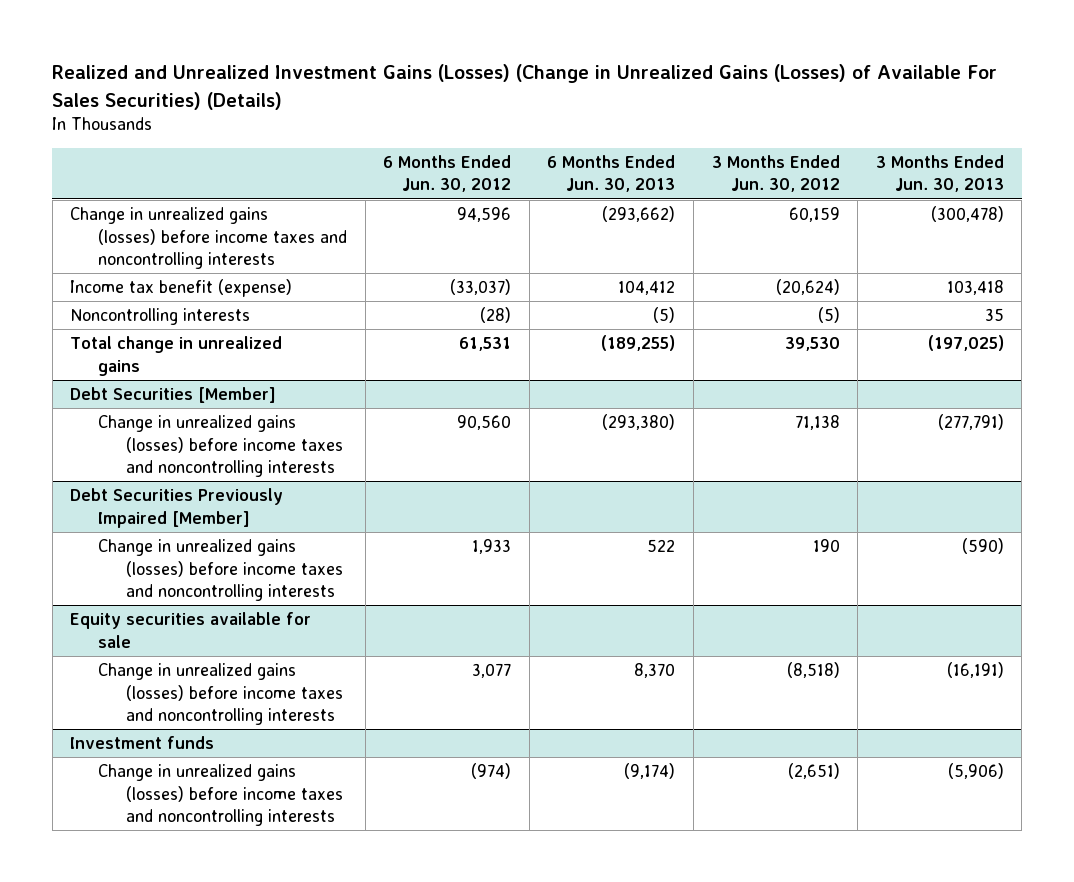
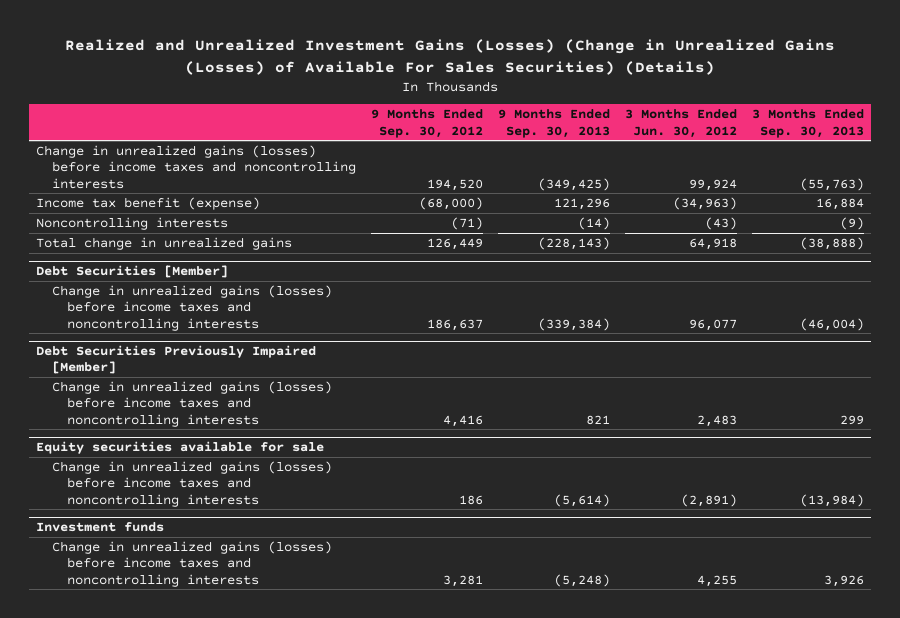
[383,154,512,193] 6 Months Ended Jun. 30, 2012 -> none
[547,154,676,193] 6 Months Ended Jun. 30, 2013 -> none
[875,154,1004,193] 3 Months Ended Jun. 30, 2013 -> none
none -> [370,109,483,138] 9 Months Ended Sep. 30, 2012
none -> [497,109,610,138] 9 Months Ended Sep. 30, 2013
none -> [751,109,864,138] 3 Months Ended Sep. 30, 2013
[788,207,840,223] 60,159 -> [688,178,737,191] 99,924
[775,279,840,296] (20,624) -> [672,196,737,210] (34,963)
[817,307,840,324] (5) -> [704,216,737,230] (43)
[784,337,840,352] 39,530 -> [688,237,737,250] 64,918
[794,415,840,431] 71,138 -> [688,318,737,331] 96,077
[812,539,840,553] 190 -> [696,414,737,427] 2,483
[786,662,840,679] (8,518) -> [680,493,737,507] (2,891)
[787,763,840,780] (2,651) -> [696,574,737,587] 4,255

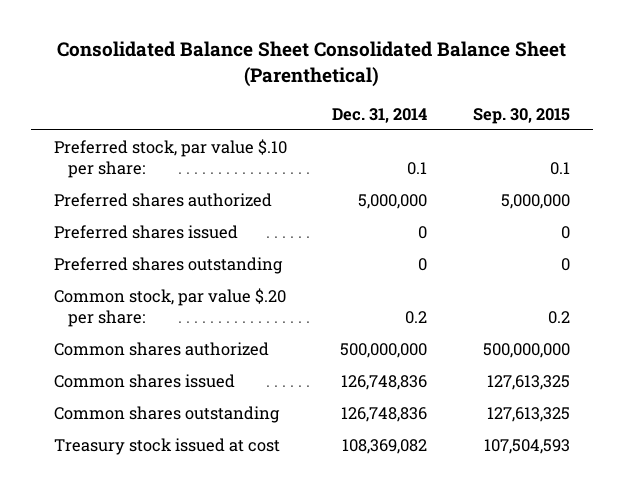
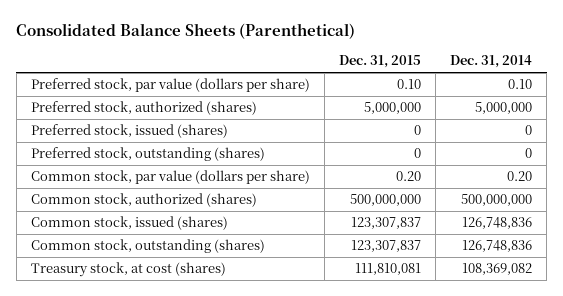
[56,41,566,87] Consolidated Balance Sheet Consolidated Balance Sheet (Parenthetical) -> [16,23,356,40] Consolidated Balance Sheets (Parenthetical)
[473,107,571,124] Sep. 30, 2015 -> none
none -> [338,55,421,69] Dec. 31, 2015
[53,138,287,179] Preferred stock, par value $.10 per share: -> [30,78,310,93] Preferred stock, par value (dollars per share)
[407,162,428,176] 0.1 -> [508,79,533,90] 0.10
[53,192,272,207] Preferred shares authorized -> [30,101,257,116] Preferred stock, authorized (shares)
[53,224,238,239] Preferred shares issued -> [30,124,228,139] Preferred stock, issued (shares)
[53,256,283,274] Preferred shares outstanding -> [30,147,265,162] Preferred stock, outstanding (shares)
[53,287,286,328] Common stock, par value $.20 per share: -> [30,170,310,185] Common stock, par value (dollars per share)
[405,311,428,325] 0.2 -> [507,171,533,182] 0.20
[53,341,269,356] Common shares authorized -> [30,193,257,208] Common stock, authorized (shares)
[53,373,235,388] Common shares issued -> [30,216,228,231] Common stock, issued (shares)
[53,405,280,423] Common shares outstanding -> [30,239,265,254] Common stock, outstanding (shares)
[53,437,280,455] Treasury stock issued at cost -> [30,262,226,278] Treasury stock, at cost (shares)

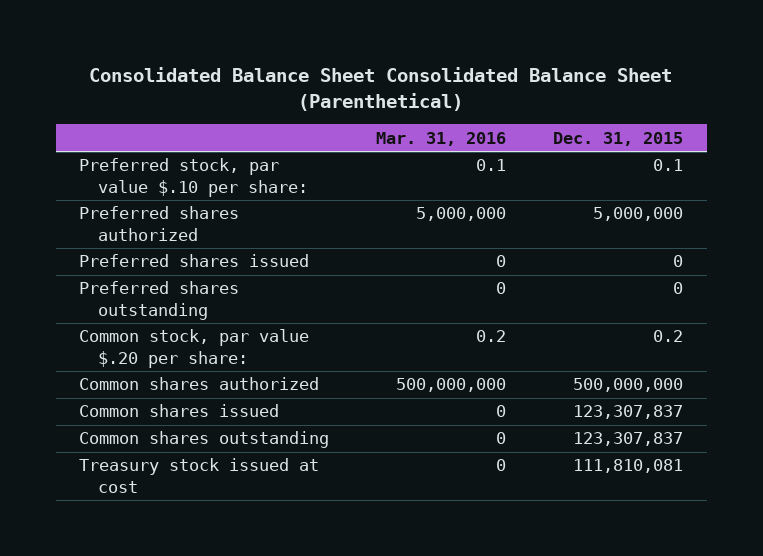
[16,23,356,40] Consolidated Balance Sheets (Parenthetical) -> [89,66,673,111] Consolidated Balance Sheet Consolidated Balance Sheet (Parenthetical)
[450,55,533,69] Dec. 31, 2014 -> none
none -> [376,131,507,146] Mar. 31, 2016
[30,78,310,93] Preferred stock, par value (dollars per share) -> [79,158,309,197] Preferred stock, par value $.10 per share:
[396,79,421,90] 0.10 -> [653,159,684,172] 0.1
[30,101,257,116] Preferred stock, authorized (shares) -> [79,206,240,241] Preferred shares authorized
[30,124,228,139] Preferred stock, issued (shares) -> [79,254,310,268] Preferred shares issued
[30,147,265,162] Preferred stock, outstanding (shares) -> [79,281,240,320] Preferred shares outstanding
[30,170,310,185] Common stock, par value (dollars per share) -> [79,329,310,368] Common stock, par value $.20 per share:
[395,171,421,182] 0.20 -> [653,330,684,343] 0.2
[30,193,257,208] Common stock, authorized (shares) -> [79,377,320,391] Common shares authorized
[30,216,228,231] Common stock, issued (shares) -> [79,404,280,418] Common shares issued
[30,239,265,254] Common stock, outstanding (shares) -> [79,431,330,449] Common shares outstanding
[30,262,226,278] Treasury stock, at cost (shares) -> [79,458,320,493] Treasury stock issued at cost

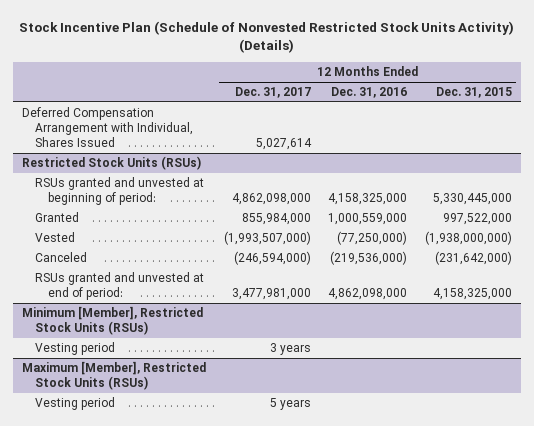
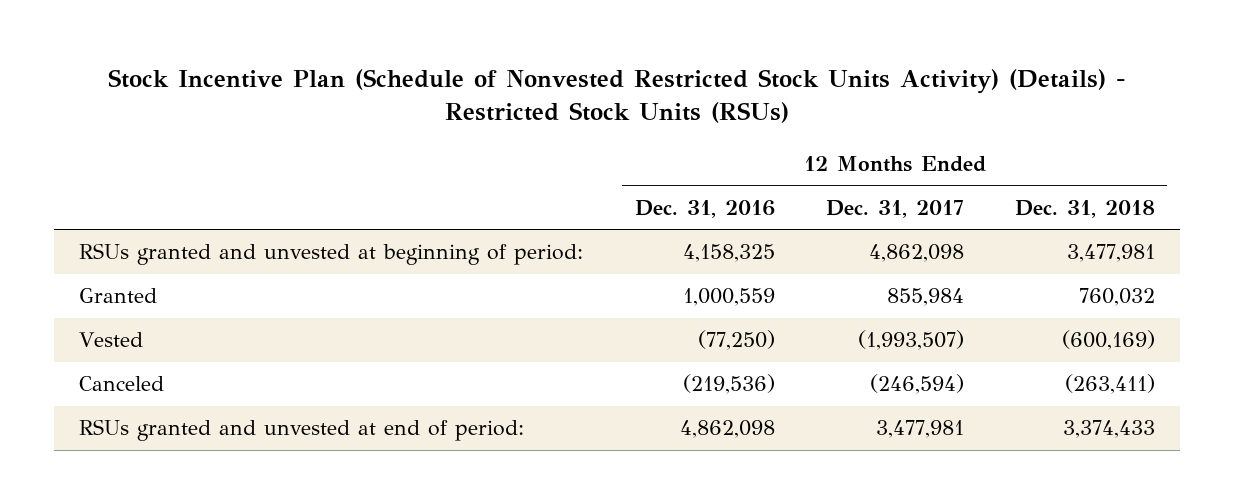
[18,20,514,54] Stock Incentive Plan (Schedule of Nonvested Restricted Stock Units Activity) (Details) -> [108,69,1127,124] Stock Incentive Plan (Schedule of Nonvested Restricted Stock Units Activity) (Details) - Restricted Stock Units (RSUs)
[435,87,512,99] Dec. 31, 2015 -> none
none -> [1014,199,1155,218] Dec. 31, 2018
[22,107,194,148] Deferred Compensation Arrangement with Individual, Shares Issued -> none
[22,156,202,171] Restricted Stock Units (RSUs) -> none
[22,306,204,336] Minimum [Member], Restricted Stock Units (RSUs) -> none
[35,342,116,356] Vesting period -> none
[22,361,207,391] Maximum [Member], Restricted Stock Units (RSUs) -> none
[35,397,116,411] Vesting period -> none
[231,193,311,206] 4,862,098,000 -> [868,244,964,263] 4,862,098
[328,193,408,206] 4,158,325,000 -> [682,244,775,263] 4,158,325
[241,213,311,226] 855,984,000 -> [886,288,964,307] 855,984
[328,213,408,226] 1,000,559,000 -> [682,288,775,307] 1,000,559
[223,231,311,246] (1,993,507,000) -> [857,330,964,351] (1,993,507)
[337,231,408,246] (77,250,000) -> [697,330,775,351] (77,250)
[233,251,311,266] (246,594,000) -> [869,374,964,395] (246,594)
[330,251,408,266] (219,536,000) -> [682,374,775,395] (219,536)
[231,288,311,301] 3,477,981,000 -> [875,420,964,439] 3,477,981
[328,288,408,301] 4,862,098,000 -> [679,420,775,439] 4,862,098

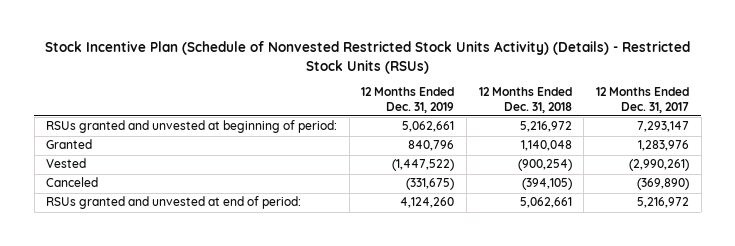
[634,199,775,218] Dec. 31, 2016 -> none
none -> [361,87,455,113] 12 Months Ended Dec. 31, 2019
[868,244,964,263] 4,862,098 -> [636,121,689,133] 7,293,147
[1066,244,1155,263] 3,477,981 -> [519,121,572,133] 5,216,972
[886,288,964,307] 855,984 -> [637,140,689,152] 1,283,976
[1078,288,1155,307] 760,032 -> [520,140,572,152] 1,140,048
[857,330,964,351] (1,993,507) -> [628,159,689,172] (2,990,261)
[1061,330,1155,351] (600,169) -> [517,159,572,172] (900,254)
[869,374,964,395] (246,594) -> [636,178,689,191] (369,890)
[1064,374,1155,395] (263,411) -> [521,178,572,191] (394,105)
[875,420,964,439] 3,477,981 -> [636,197,689,209] 5,216,972
[1062,420,1155,439] 3,374,433 -> [519,197,572,209] 5,062,661

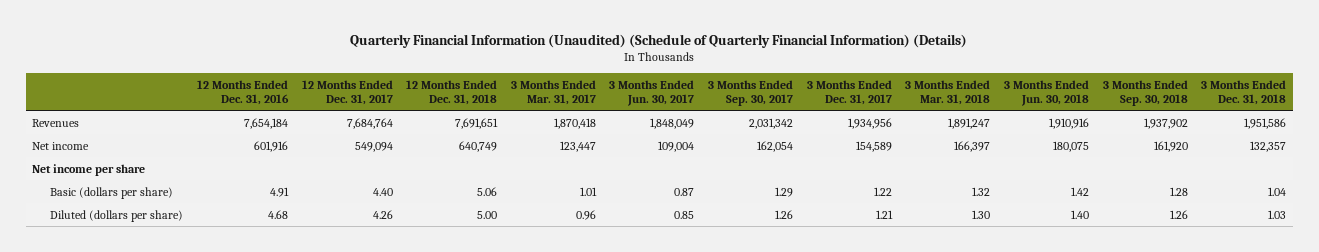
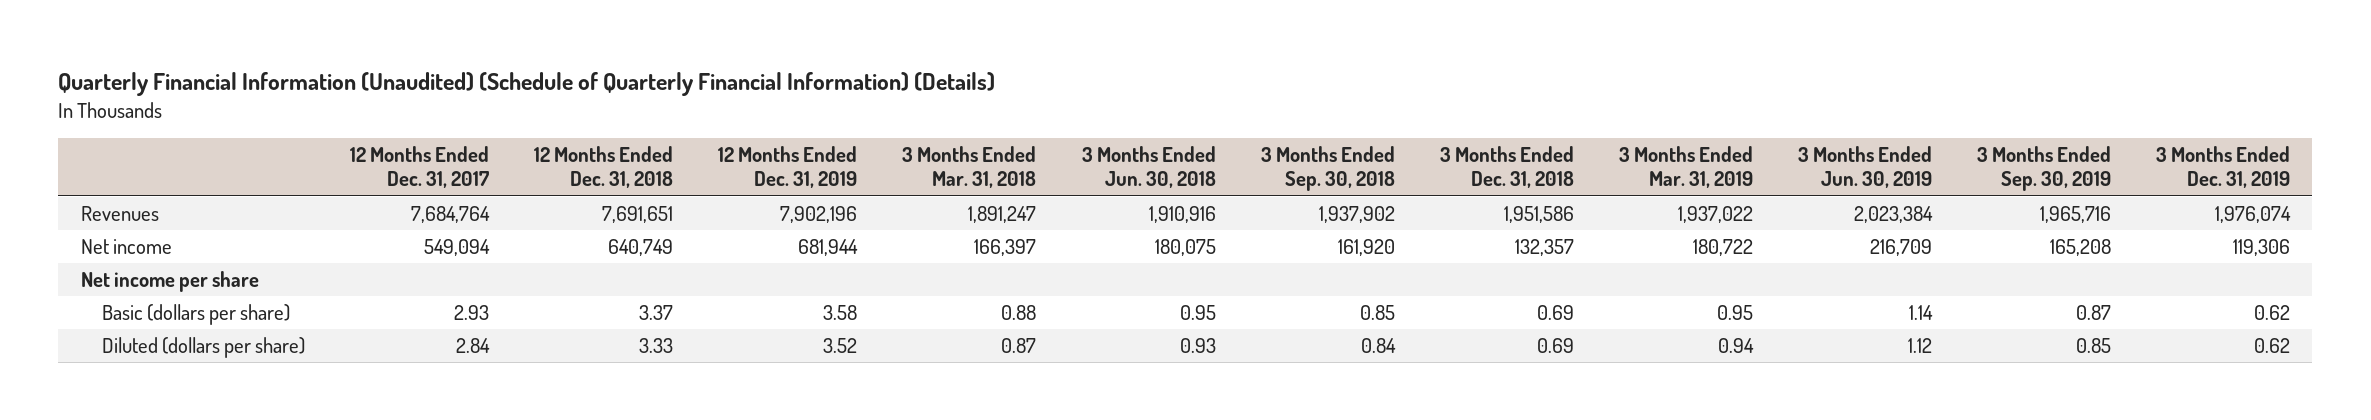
[196,79,289,105] 12 Months Ended Dec. 31, 2016 -> none
[510,79,596,105] 3 Months Ended Mar. 31, 2017 -> none
[609,79,695,106] 3 Months Ended Jun. 30, 2017 -> none
[708,79,794,106] 3 Months Ended Sep. 30, 2017 -> none
[806,79,892,105] 3 Months Ended Dec. 31, 2017 -> none
none -> [718,146,858,189] 12 Months Ended Dec. 31, 2019
none -> [1618,146,1753,189] 3 Months Ended Mar. 31, 2019
none -> [1797,146,1932,189] 3 Months Ended Jun. 30, 2019
none -> [1976,146,2111,192] 3 Months Ended Sep. 30, 2019
none -> [2155,146,2290,189] 3 Months Ended Dec. 31, 2019
[372,187,393,196] 4.40 -> [454,305,490,321] 2.93
[477,186,498,196] 5.06 -> [639,305,674,321] 3.37
[972,186,991,196] 1.32 -> [1001,305,1037,321] 0.88
[1070,186,1089,196] 1.42 -> [1179,305,1216,321] 0.95
[1169,186,1188,196] 1.28 -> [1359,305,1395,321] 0.85
[1268,186,1287,196] 1.04 -> [1536,305,1574,321] 0.69
[372,209,393,219] 4.26 -> [456,338,491,354] 2.84
[477,210,498,219] 5.00 -> [639,338,674,354] 3.33
[972,209,991,219] 1.30 -> [1001,338,1037,354] 0.87
[1070,209,1089,219] 1.40 -> [1179,338,1216,354] 0.93
[1169,209,1188,219] 1.26 -> [1360,338,1396,354] 0.84
[1268,209,1287,219] 1.03 -> [1536,338,1574,354] 0.69

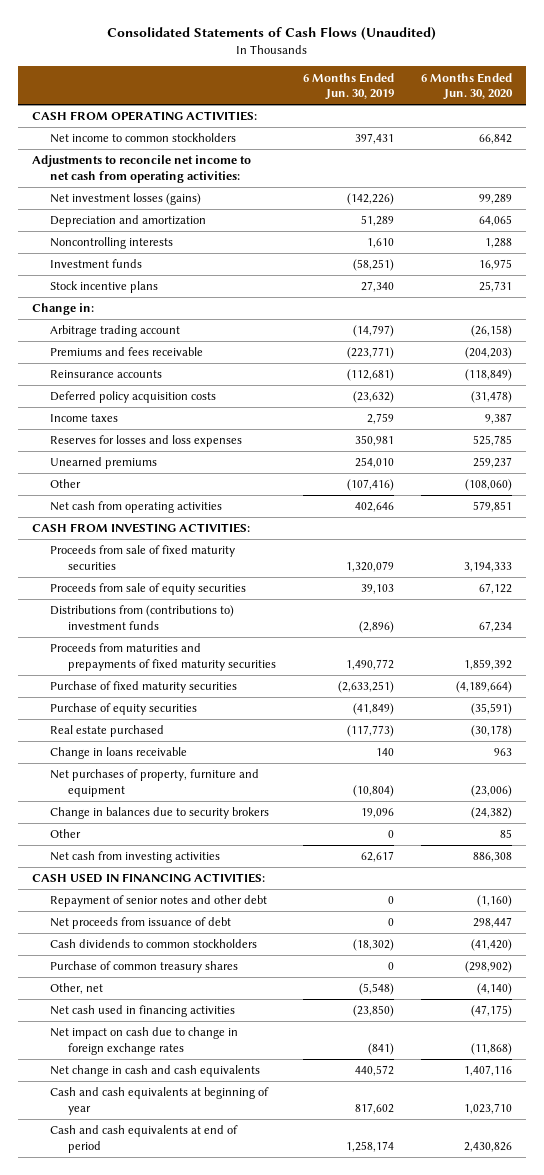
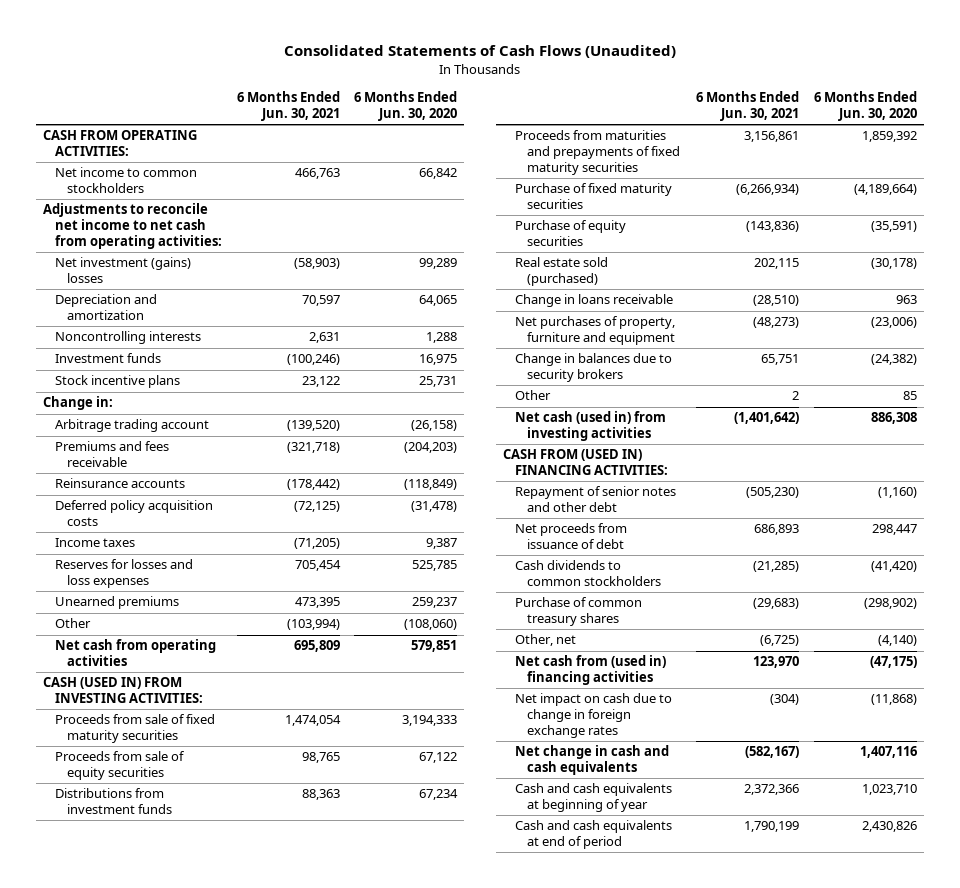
[303,72,395,101] 6 Months Ended Jun. 30, 2019 -> none
none -> [236,91,340,122] 6 Months Ended Jun. 30, 2021
[49,193,201,206] Net investment losses (gains) -> [55,257,192,284] Net investment (gains) losses
[31,523,250,534] CASH FROM INVESTING ACTIVITIES: -> [43,677,204,704] CASH (USED IN) FROM INVESTING ACTIVITIES:
[49,605,234,630] Distributions from (contributions to) investment funds -> [55,788,173,815] Distributions from investment funds
[49,725,164,738] Real estate purchased -> [515,257,609,287] Real estate sold (purchased)
[49,851,220,864] Net cash from investing activities -> [515,411,667,442] Net cash (used in) from investing activities
[31,873,265,884] CASH USED IN FINANCING ACTIVITIES: -> [503,449,669,476] CASH FROM (USED IN) FINANCING ACTIVITIES:
[49,1005,235,1018] Net cash used in financing activities -> [515,655,667,686] Net cash from (used in) financing activities

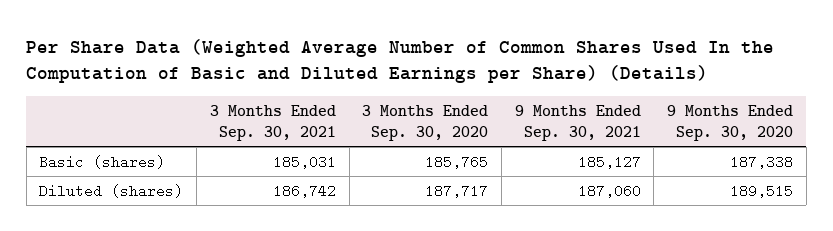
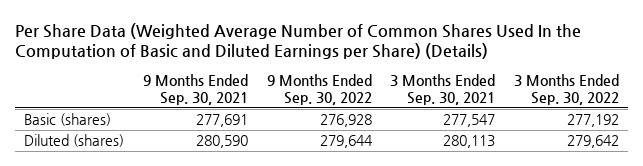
[362,104,489,141] 3 Months Ended Sep. 30, 2020 -> none
[667,104,794,141] 9 Months Ended Sep. 30, 2020 -> none
none -> [266,73,372,106] 9 Months Ended Sep. 30, 2022
none -> [514,73,620,106] 3 Months Ended Sep. 30, 2022
[272,154,336,169] 185,031 -> [443,114,496,128] 277,547
[577,154,641,169] 185,127 -> [195,114,248,128] 277,691
[272,183,336,198] 186,742 -> [443,135,496,149] 280,113
[577,183,641,198] 187,060 -> [195,135,248,149] 280,590

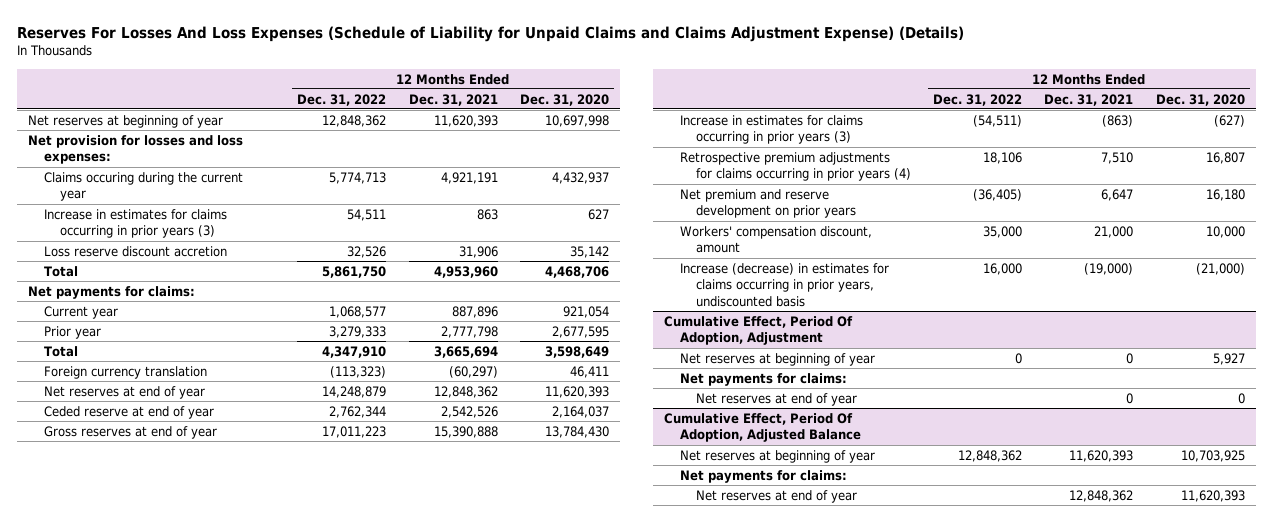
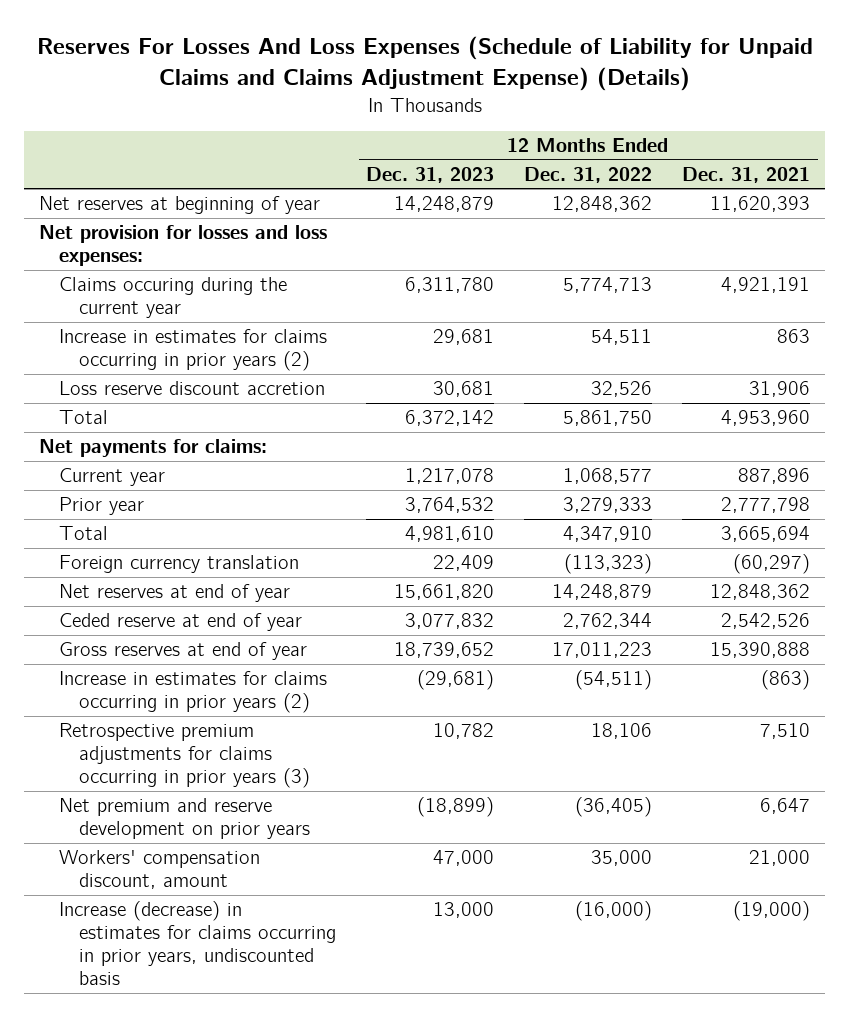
[519,93,609,106] Dec. 31, 2020 -> none
none -> [366,166,495,183] Dec. 31, 2023
[44,208,228,239] Increase in estimates for claims occurring in prior years (3) -> [59,329,328,372] Increase in estimates for claims occurring in prior years (2)
[679,114,863,145] Increase in estimates for claims occurring in prior years (3) -> [59,671,328,714] Increase in estimates for claims occurring in prior years (2)
[679,151,911,182] Retrospective premium adjustments for claims occurring in prior years (4) -> [59,723,311,789] Retrospective premium adjustments for claims occurring in prior years (3)
[664,315,854,346] Cumulative Effect, Period Of Adoption, Adjustment -> none
[679,352,875,366] Net reserves at beginning of year -> none
[679,372,847,386] Net payments for claims: -> none
[695,392,857,406] Net reserves at end of year -> none
[664,412,861,443] Cumulative Effect, Period Of Adoption, Adjusted Balance -> none
[679,449,875,463] Net reserves at beginning of year -> none
[679,469,847,483] Net payments for claims: -> none
[695,489,857,503] Net reserves at end of year -> none
[983,262,1023,275] 16,000 -> [575,901,653,922] (16,000)

